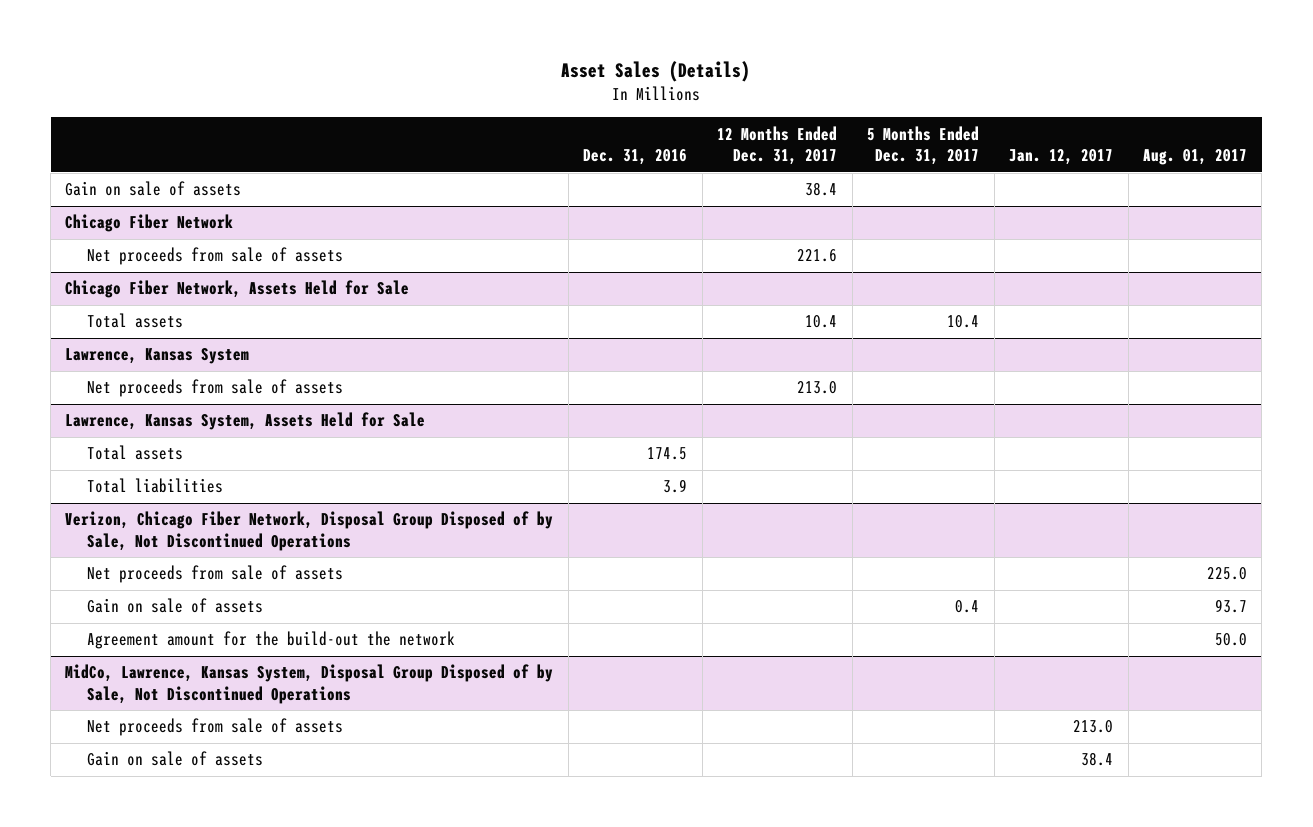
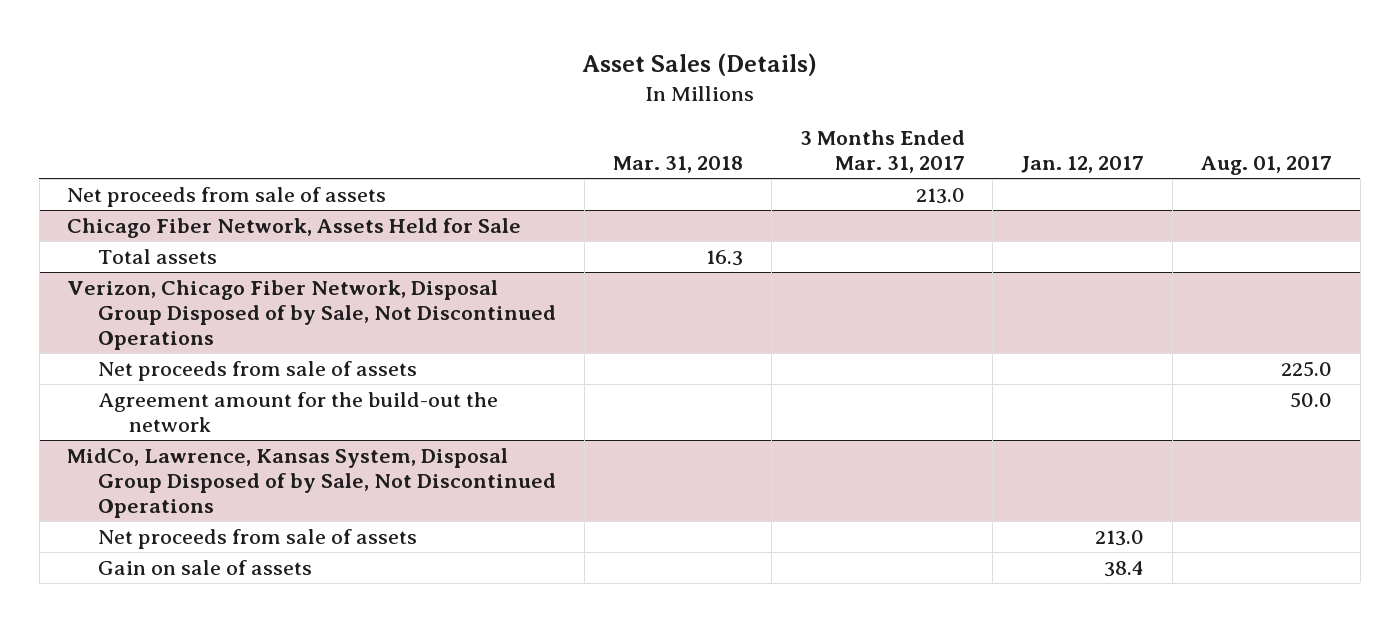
[583,149,688,166] Dec. 31, 2016 -> none
[717,125,838,166] 12 Months Ended Dec. 31, 2017 -> none
[867,125,980,166] 5 Months Ended Dec. 31, 2017 -> none
none -> [612,155,743,173] Mar. 31, 2018
none -> [799,130,965,173] 3 Months Ended Mar. 31, 2017
[65,181,242,197] Gain on sale of assets -> none
[65,214,234,233] Chicago Fiber Network -> none
[86,247,343,266] Net proceeds from sale of assets -> none
none -> [67,186,387,207] Net proceeds from sale of assets
[65,348,250,365] Lawrence, Kansas System -> none
[86,379,343,398] Net proceeds from sale of assets -> none
[65,412,426,431] Lawrence, Kansas System, Assets Held for Sale -> none
[86,445,183,461] Total assets -> none
[86,478,223,494] Total liabilities -> none
[86,598,263,614] Gain on sale of assets -> none

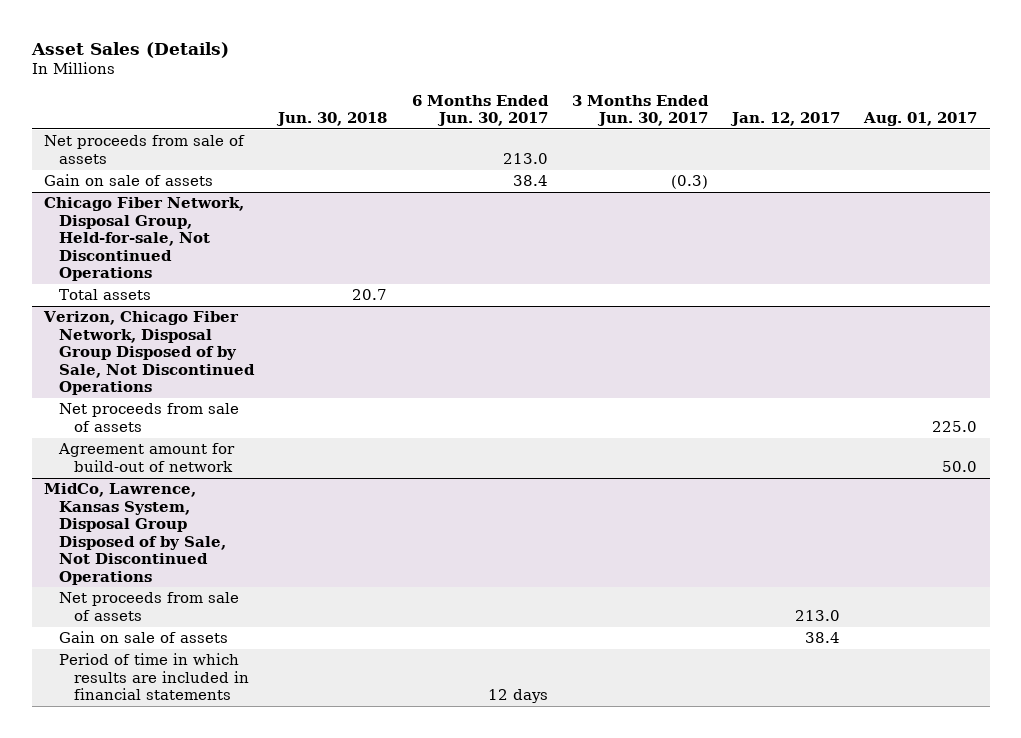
[612,155,743,173] Mar. 31, 2018 -> none
[799,130,965,173] 3 Months Ended Mar. 31, 2017 -> none
none -> [276,111,388,126] Jun. 30, 2018
none -> [411,94,549,126] 6 Months Ended Jun. 30, 2017
none -> [571,94,709,126] 3 Months Ended Jun. 30, 2017
none -> [43,174,213,187] Gain on sale of assets
[67,217,522,238] Chicago Fiber Network, Assets Held for Sale -> [43,197,244,282] Chicago Fiber Network, Disposal Group, Held-for-sale, Not Discontinued Operations
[98,391,499,432] Agreement amount for the build-out the network -> [57,443,235,472] Agreement amount for build-out of network
none -> [58,653,249,701] Period of time in which results are included in financial statements

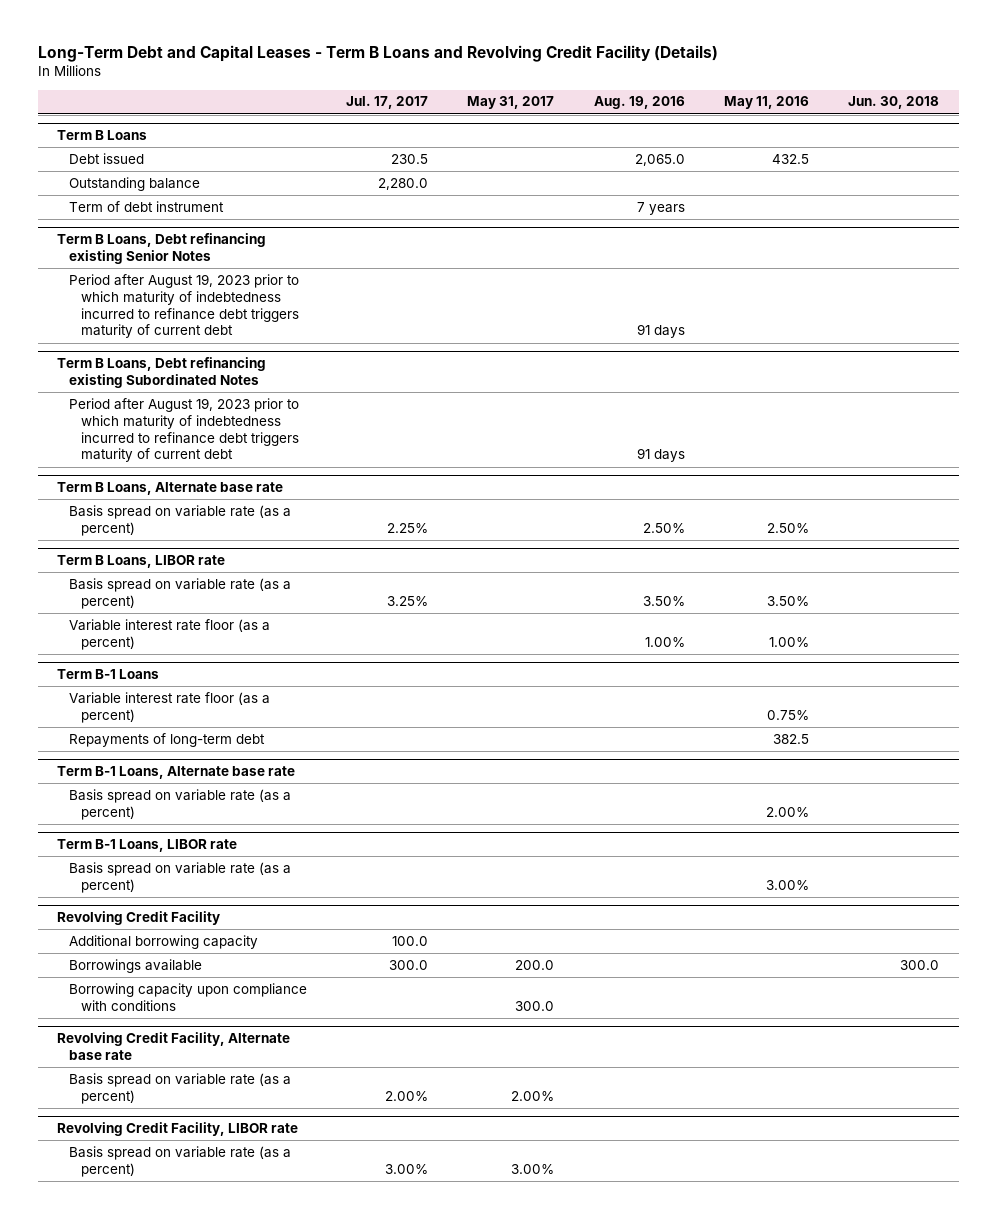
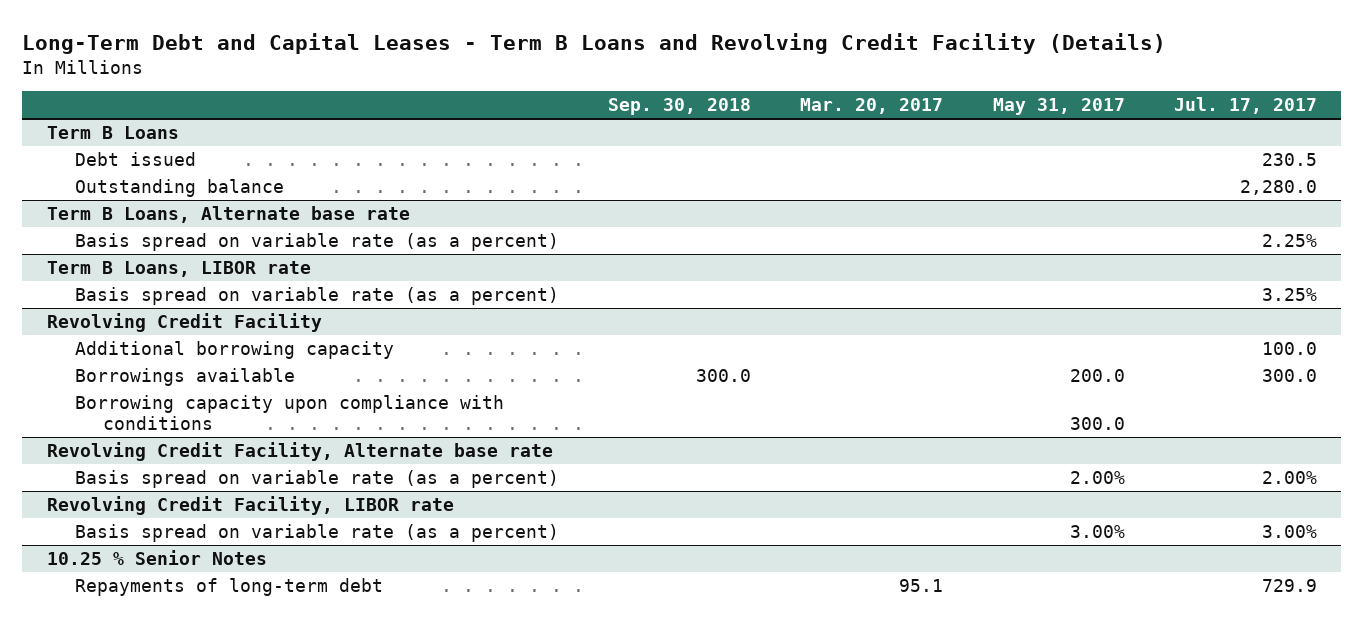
[593,96,685,110] Aug. 19, 2016 -> none
[723,96,809,110] May 11, 2016 -> none
[848,96,940,110] Jun. 30, 2018 -> none
none -> [608,98,752,116] Sep. 30, 2018
none -> [800,98,944,115] Mar. 20, 2017
[68,200,224,212] Term of debt instrument -> none
[57,233,267,265] Term B Loans, Debt refinancing existing Senior Notes -> none
[68,273,299,339] Period after August 19, 2023 prior to which maturity of indebtedness incurred to refinance debt triggers maturity of current debt -> none
[57,357,267,389] Term B Loans, Debt refinancing existing Subordinated Notes -> none
[68,397,299,463] Period after August 19, 2023 prior to which maturity of indebtedness incurred to refinance debt triggers maturity of current debt -> none
[68,618,270,650] Variable interest rate floor (as a percent) -> none
[57,669,160,680] Term B-1 Loans -> none
[68,691,270,723] Variable interest rate floor (as a percent) -> none
[68,732,265,747] Repayments of long-term debt -> none
[57,766,296,780] Term B-1 Loans, Alternate base rate -> none
[68,788,291,820] Basis spread on variable rate (as a percent) -> none
[57,839,238,853] Term B-1 Loans, LIBOR rate -> none
[68,861,291,893] Basis spread on variable rate (as a percent) -> none
none -> [46,549,267,565] 10.25 % Senior Notes
none -> [74,577,383,596] Repayments of long-term debt

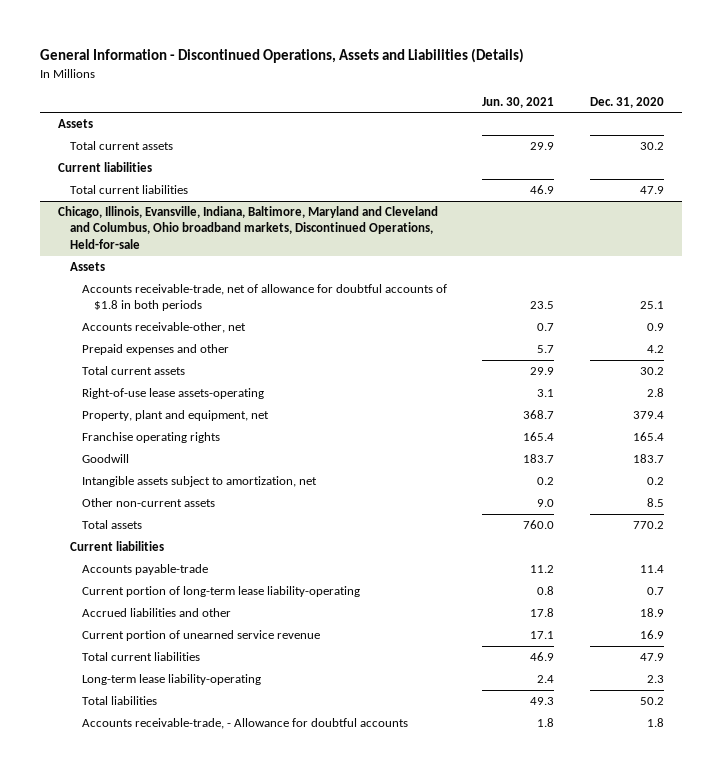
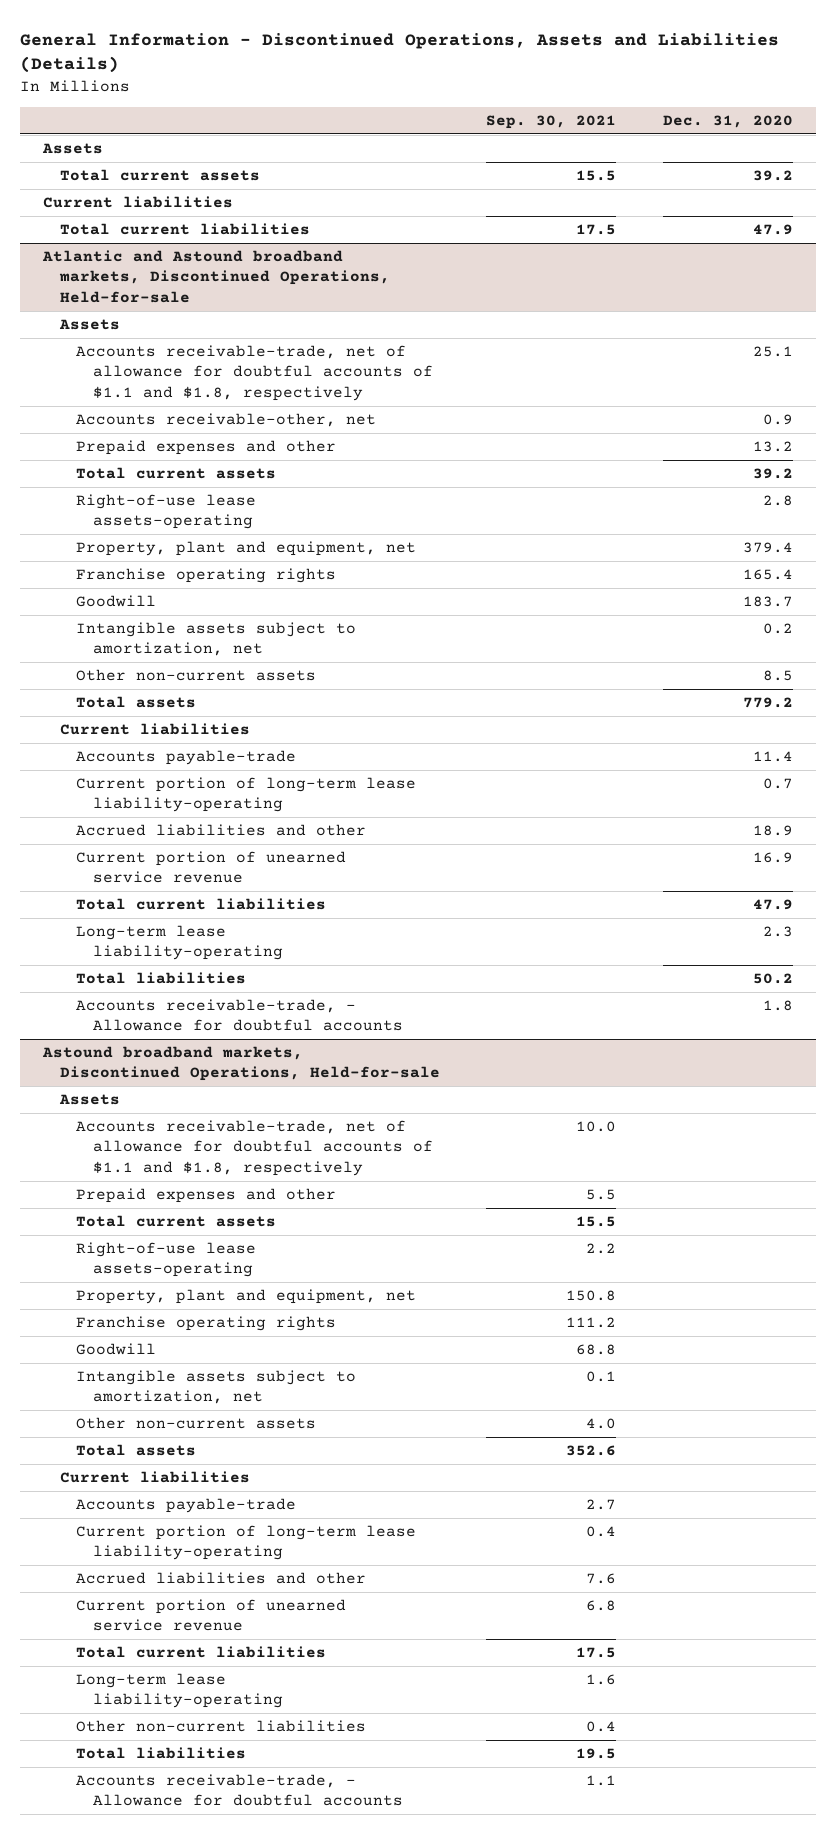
[482,96,555,108] Jun. 30, 2021 -> none
none -> [486,114,617,129] Sep. 30, 2021
[640,142,665,151] 30.2 -> [752,170,793,182] 39.2
[58,206,439,249] Chicago, Illinois, Evansville, Indiana, Baltimore, Maryland and Cleveland and Columbus, Ohio broadband markets, Discontinued Operations, Held-for-sale -> [42,250,390,303] Atlantic and Astound broadband markets, Discontinued Operations, Held-for-sale
[81,284,447,312] Accounts receivable-trade, net of allowance for doubtful accounts of $1.8 in both periods -> [76,345,433,401] Accounts receivable-trade, net of allowance for doubtful accounts of $1.1 and $1.8, respectively
[647,345,665,354] 4.2 -> [752,441,793,453] 13.2
[640,367,665,376] 30.2 -> [752,468,793,480] 39.2
[633,521,665,530] 770.2 -> [742,697,793,709] 779.2
none -> [42,1046,440,1082] Astound broadband markets, Discontinued Operations, Held-for-sale
none -> [58,1094,120,1106] Assets
none -> [76,1120,433,1176] Accounts receivable-trade, net of allowance for doubtful accounts of $1.1 and $1.8, respectively
none -> [76,1188,337,1204] Prepaid expenses and other
none -> [76,1215,277,1228] Total current assets
none -> [76,1242,257,1278] Right-of-use lease assets-operating
none -> [76,1289,417,1305] Property, plant and equipment, net
none -> [76,1316,337,1332] Franchise operating rights
none -> [76,1343,157,1356] Goodwill
none -> [76,1370,357,1405] Intangible assets subject to amortization, net
none -> [76,1417,317,1430] Other non-current assets
none -> [76,1444,197,1457] Total assets
none -> [59,1471,250,1484] Current liabilities
none -> [76,1498,297,1514] Accounts payable-trade
none -> [76,1525,417,1561] Current portion of long-term lease liability-operating
none -> [76,1572,367,1585] Accrued liabilities and other
none -> [76,1599,347,1632] Current portion of unearned service revenue
none -> [76,1646,327,1659] Total current liabilities
none -> [76,1673,283,1709] Long-term lease liability-operating
none -> [76,1720,367,1733] Other non-current liabilities
none -> [76,1747,247,1760] Total liabilities
none -> [76,1774,403,1807] Accounts receivable-trade, - Allowance for doubtful accounts

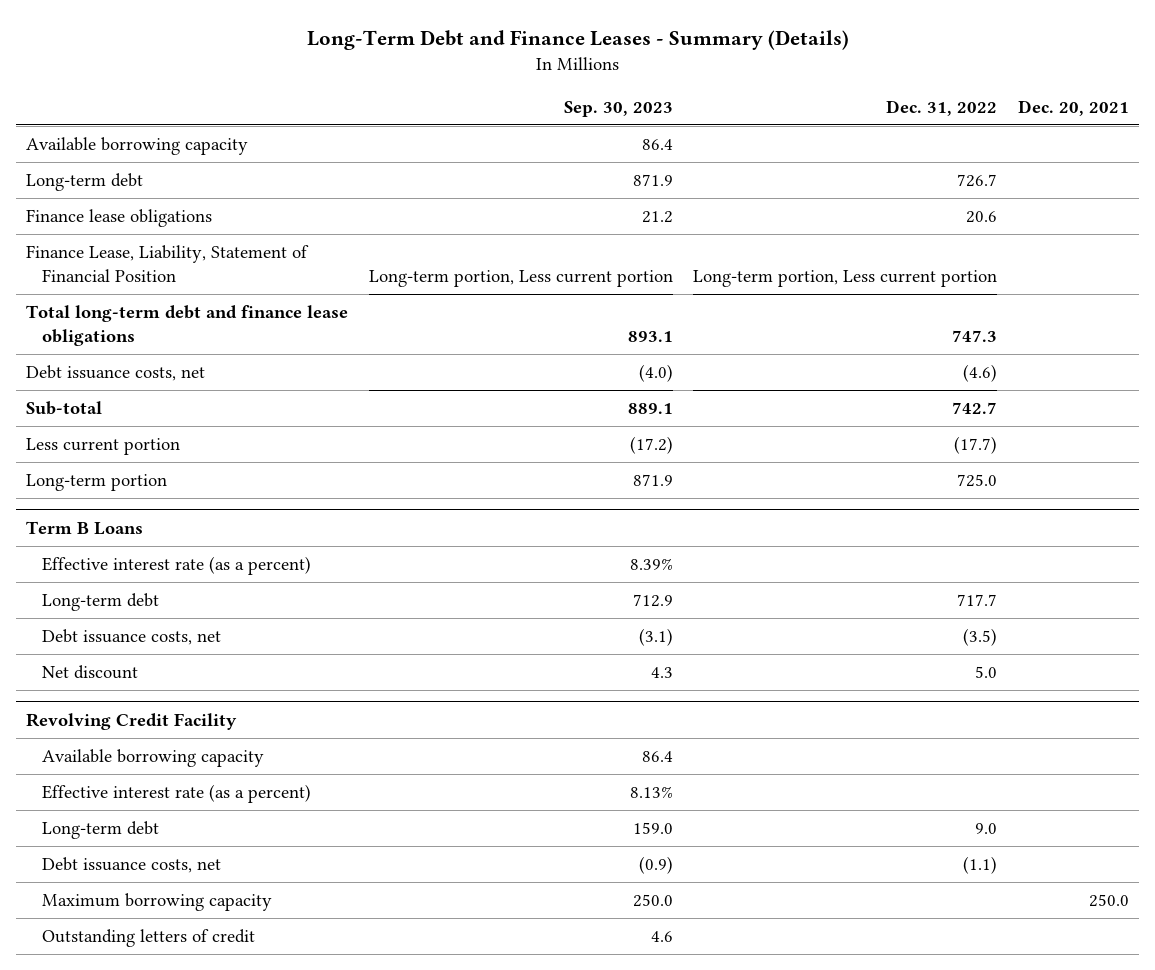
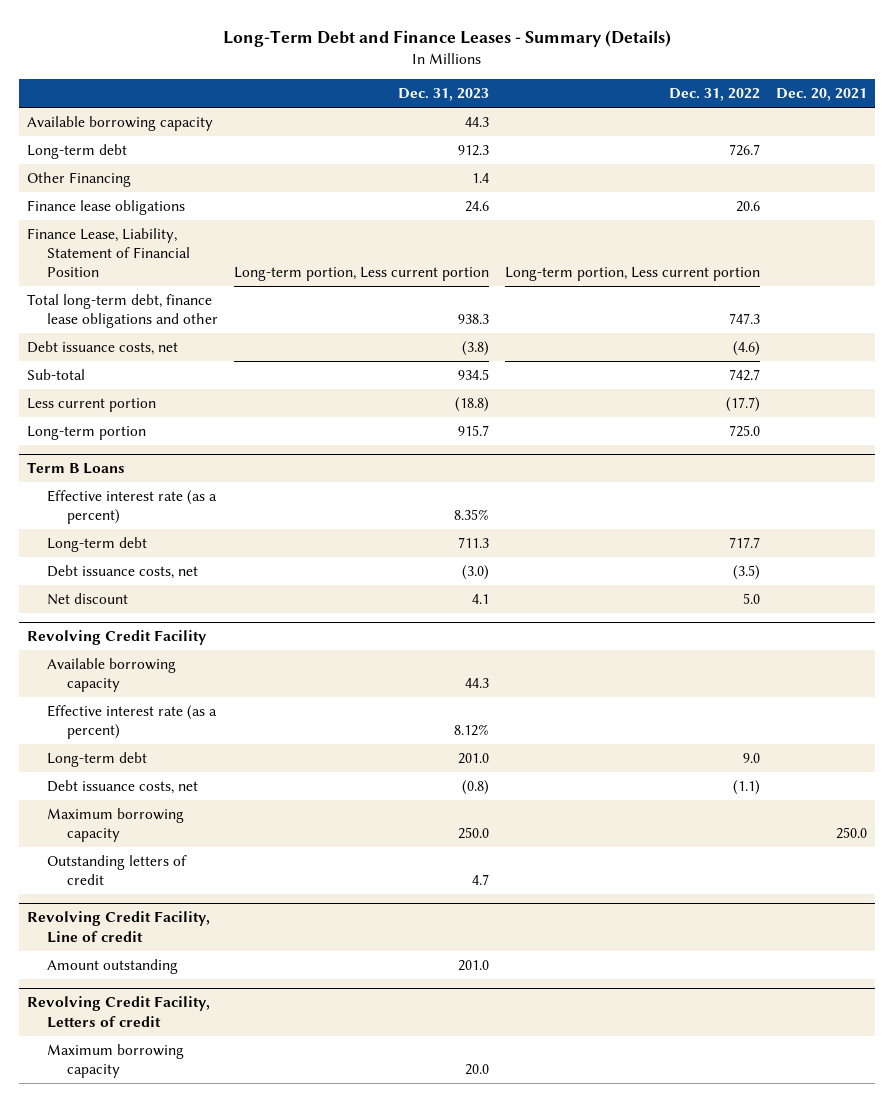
[563,100,673,117] Sep. 30, 2023 -> none
none -> [397,88,489,102] Dec. 31, 2023
none -> [27,171,132,187] Other Financing
[26,305,349,346] Total long-term debt and finance lease obligations -> [27,293,219,329] Total long-term debt, finance lease obligations and other
none -> [27,911,211,943] Revolving Credit Facility, Line of credit
none -> [47,958,179,974] Amount outstanding
none -> [27,996,211,1028] Revolving Credit Facility, Letters of credit
none -> [47,1043,185,1079] Maximum borrowing capacity

